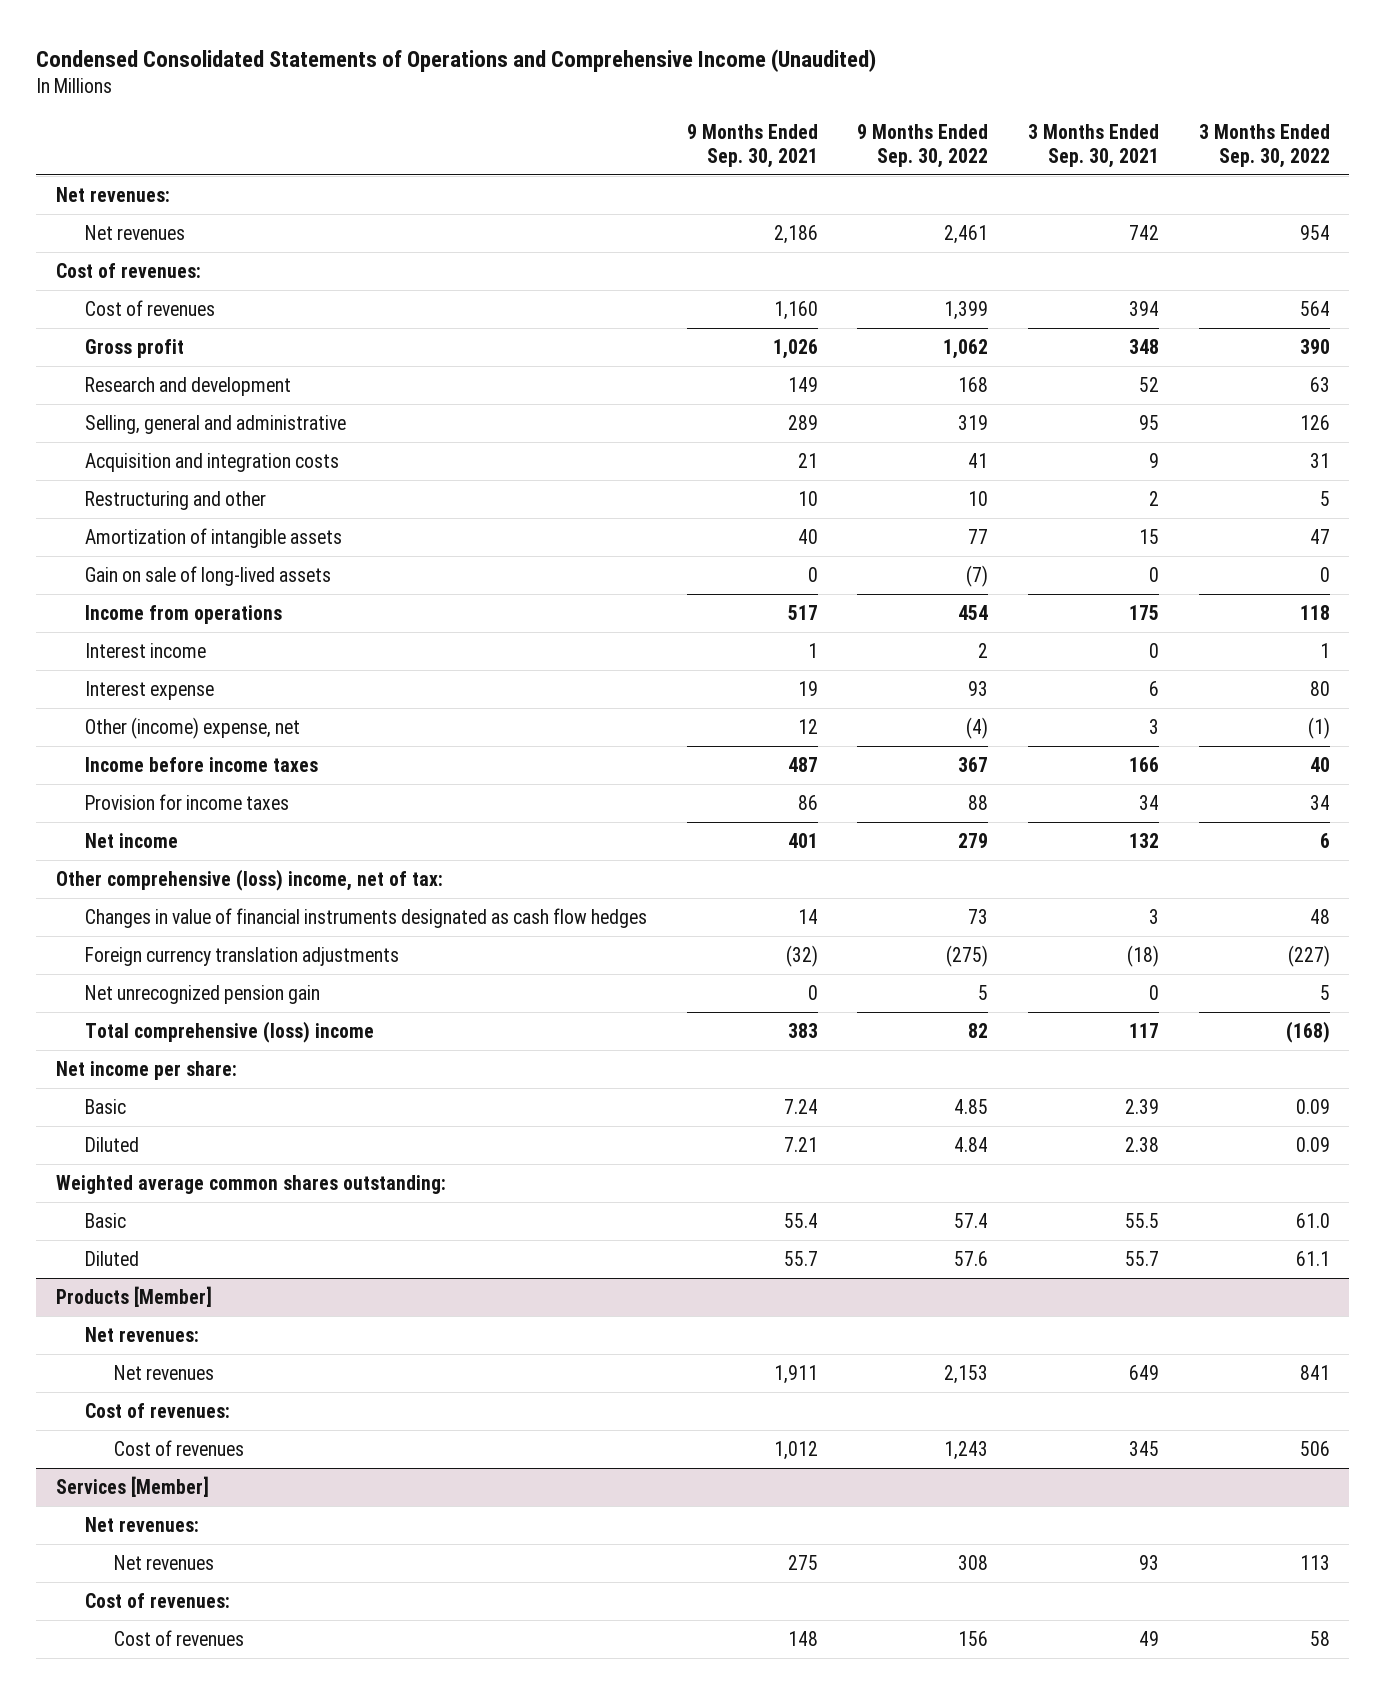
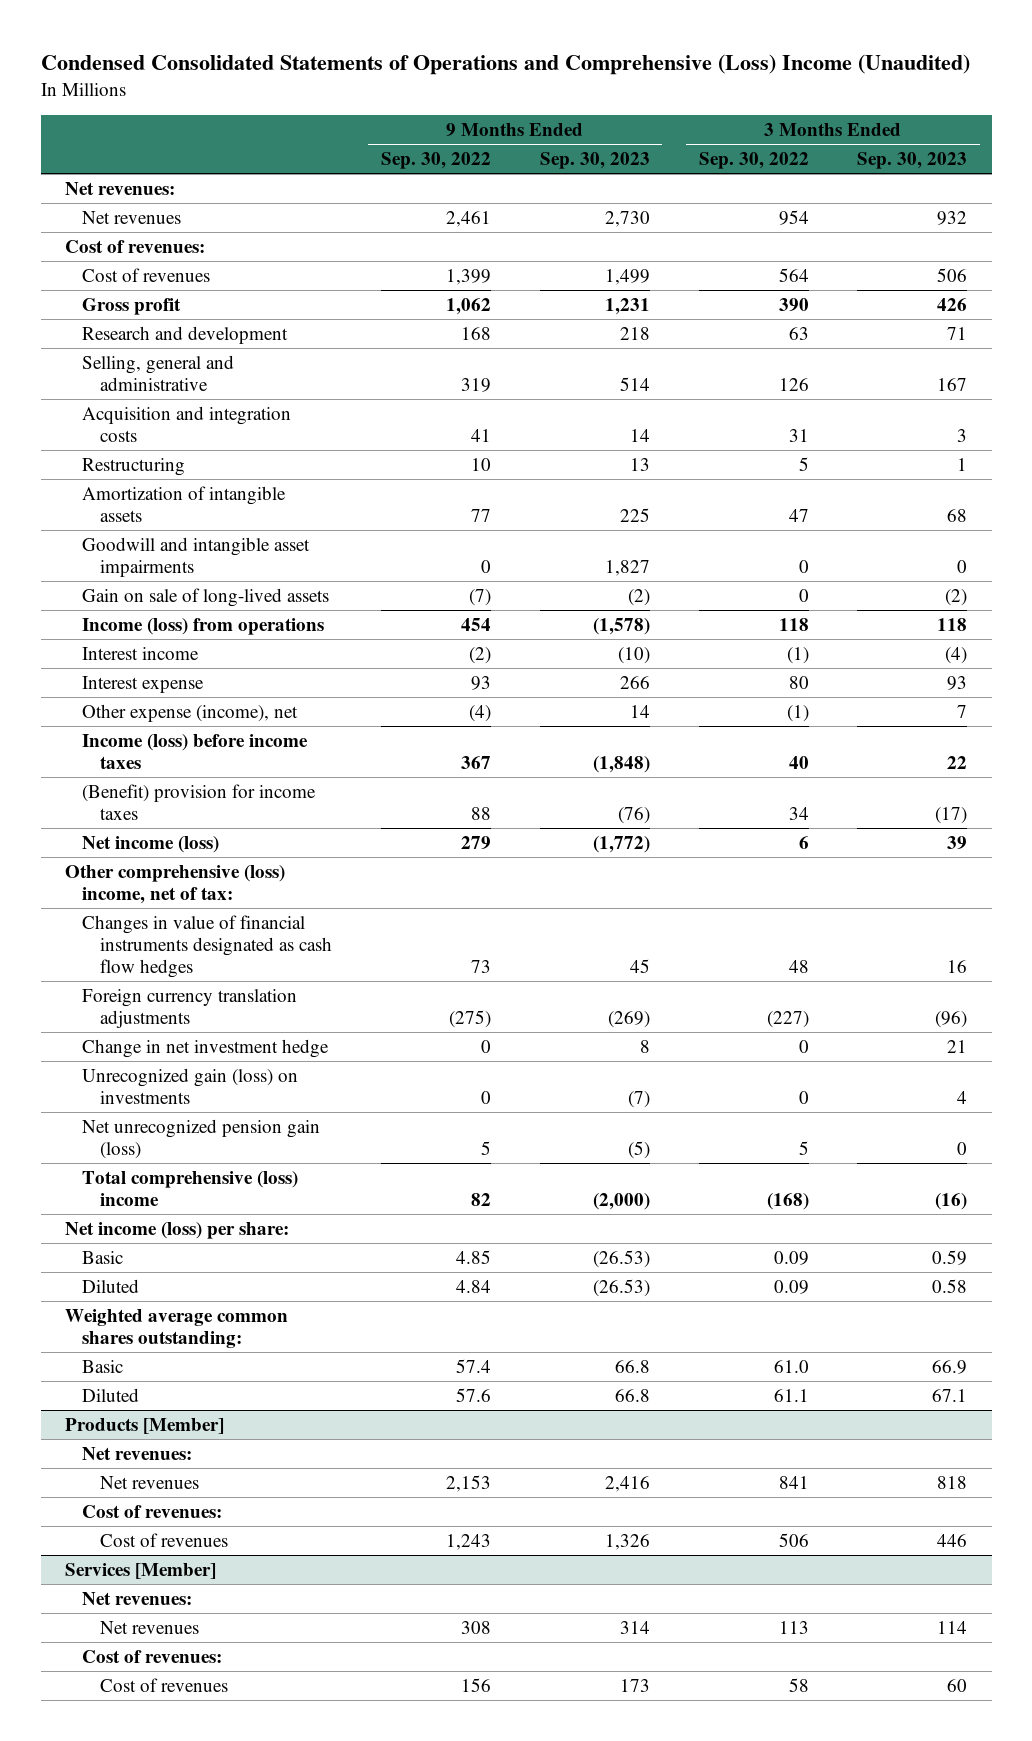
[36,48,877,72] Condensed Consolidated Statements of Operations and Comprehensive Income (Unaudited) -> [40,54,970,76] Condensed Consolidated Statements of Operations and Comprehensive (Loss) Income (Unaudited)
[686,123,818,168] 9 Months Ended Sep. 30, 2021 -> none
[1027,123,1159,168] 3 Months Ended Sep. 30, 2021 -> none
none -> [539,151,650,169] Sep. 30, 2023
none -> [857,151,968,169] Sep. 30, 2023
[85,491,267,511] Restructuring and other -> none
none -> [82,457,186,476] Restructuring
none -> [82,536,311,577] Goodwill and intangible asset impairments
[85,605,283,625] Income from operations -> [82,617,325,635] Income (loss) from operations
[978,643,989,659] 2 -> [468,646,491,664] (2)
[1319,643,1330,659] 1 -> [786,646,809,664] (1)
[85,717,301,740] Other (income) expense, net -> [82,703,299,722] Other expense (income), net
[85,757,319,773] Income before income taxes -> [82,733,309,769] Income (loss) before income taxes
[85,794,290,811] Provision for income taxes -> [82,783,317,820] (Benefit) provision for income taxes
[85,833,179,849] Net income -> [82,835,220,853] Net income (loss)
none -> [82,1038,330,1058] Change in net investment hedge
none -> [82,1067,299,1104] Unrecognized gain (loss) on investments
[85,985,321,1005] Net unrecognized pension gain -> [82,1118,321,1159] Net unrecognized pension gain (loss)
[56,1061,238,1081] Net income per share: -> [65,1221,290,1239] Net income (loss) per share:

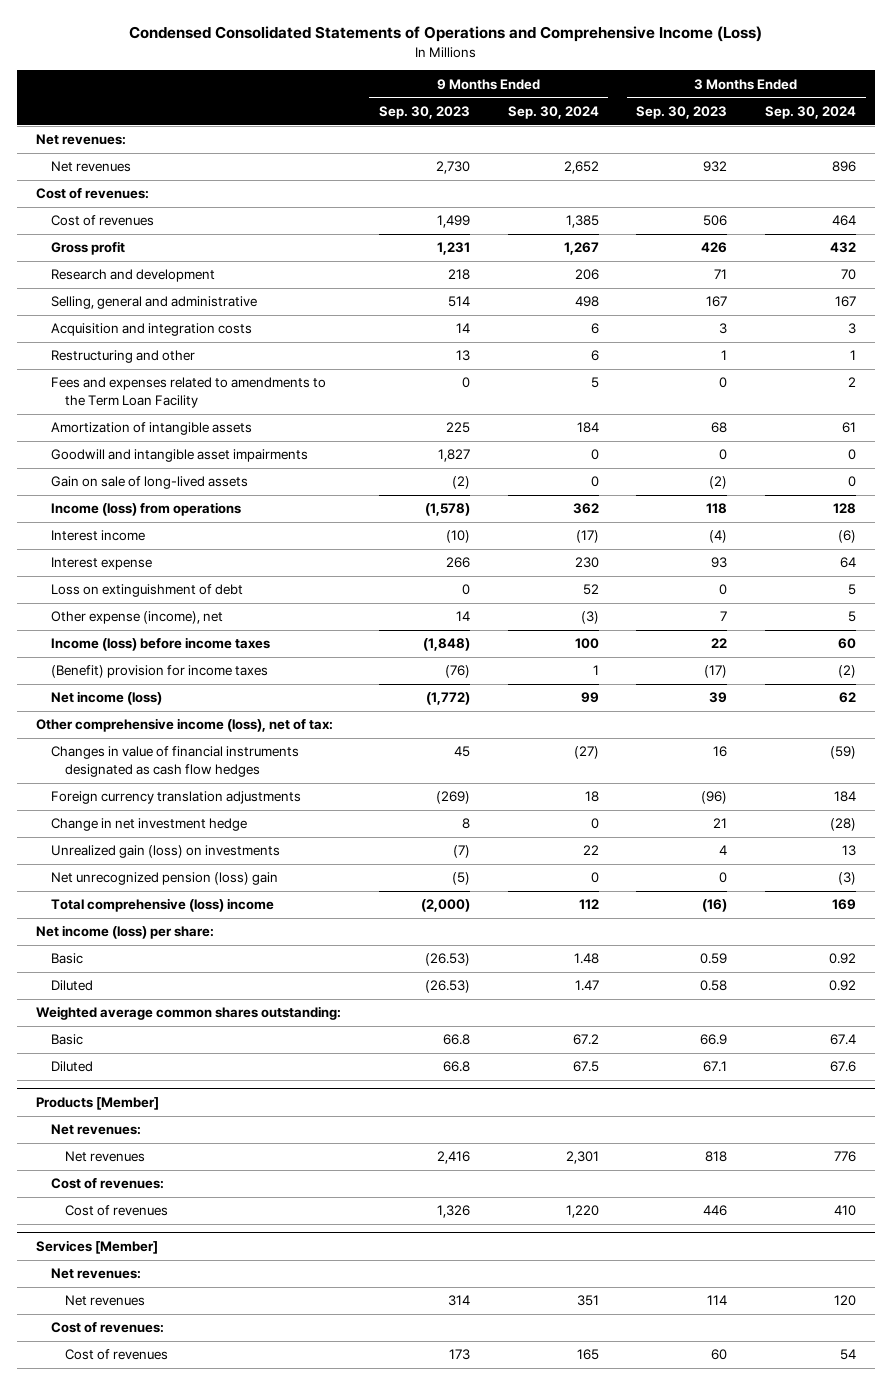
[40,54,970,76] Condensed Consolidated Statements of Operations and Comprehensive (Loss) Income (Unaudited) -> [129,26,763,43] Condensed Consolidated Statements of Operations and Comprehensive Income (Loss)
[380,151,491,169] Sep. 30, 2022 -> none
[698,151,809,169] Sep. 30, 2022 -> none
none -> [507,106,599,120] Sep. 30, 2024
none -> [765,106,857,120] Sep. 30, 2024
[82,457,186,476] Restructuring -> [50,350,195,364] Restructuring and other
none -> [50,377,326,408] Fees and expenses related to amendments to the Term Loan Facility
none -> [50,584,243,598] Loss on extinguishment of debt
[65,864,286,904] Other comprehensive (loss) income, net of tax: -> [35,718,333,733] Other comprehensive income (loss), net of tax:
[82,1067,299,1104] Unrecognized gain (loss) on investments -> [50,845,280,859] Unrealized gain (loss) on investments
[82,1118,321,1159] Net unrecognized pension gain (loss) -> [50,872,278,886] Net unrecognized pension (loss) gain

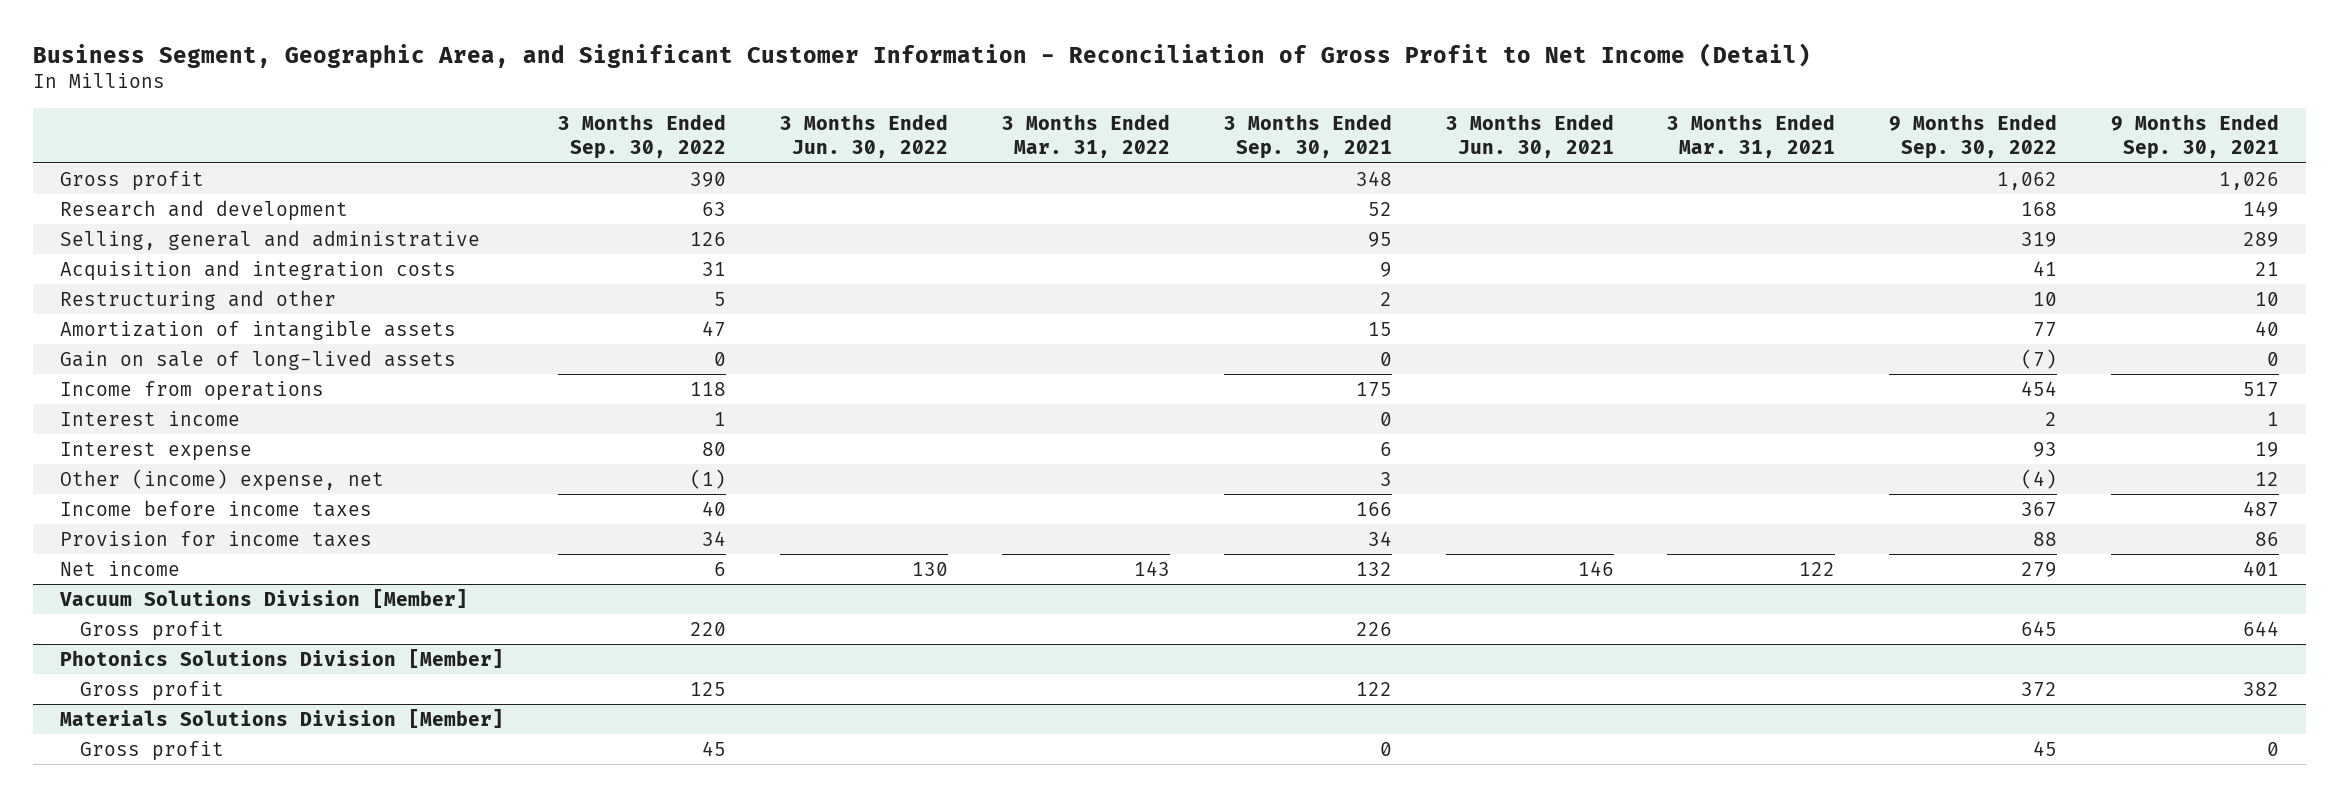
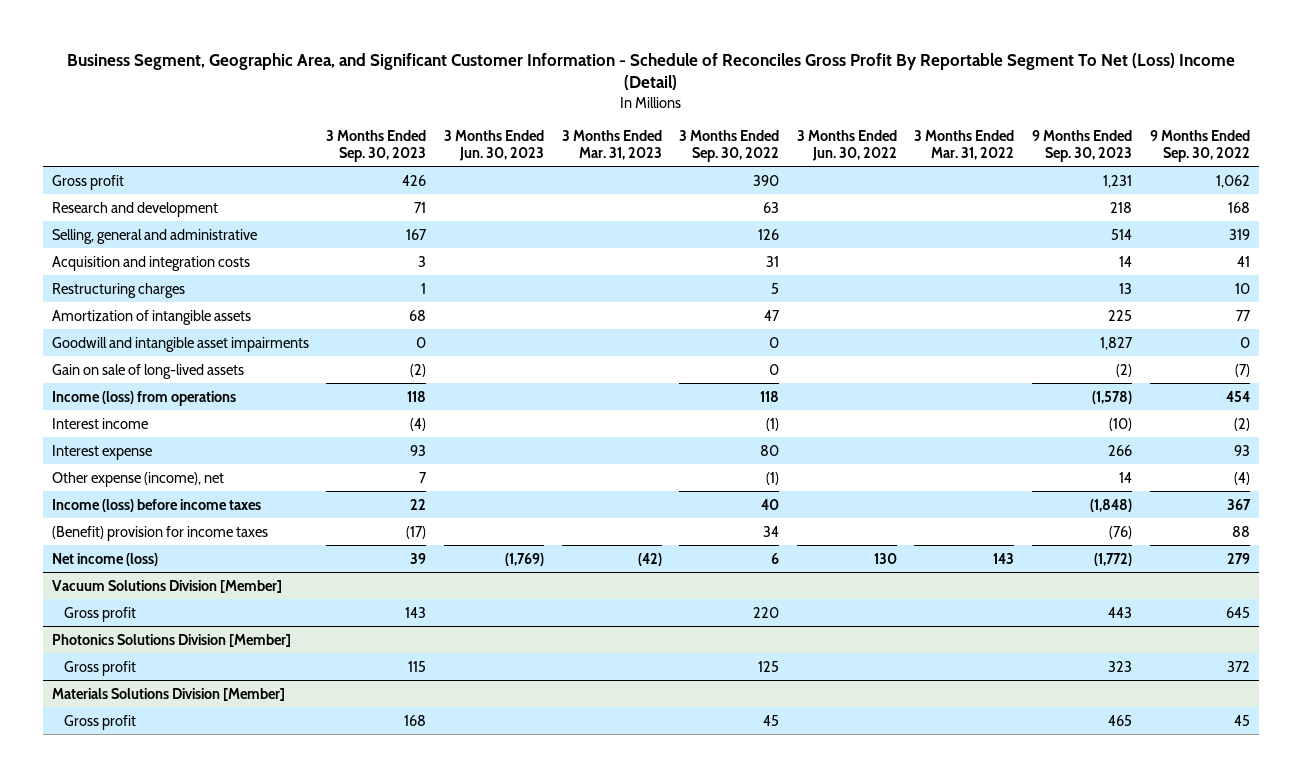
[32,42,1811,68] Business Segment, Geographic Area, and Significant Customer Information - Reconciliation of Gross Profit to Net Income (Detail) -> [66,52,1235,91] Business Segment, Geographic Area, and Significant Customer Information - Schedule of Reconciles Gross Profit By Reportable Segment To Net (Loss) Income (Detail)
[1223,113,1392,160] 3 Months Ended Sep. 30, 2021 -> none
[1445,113,1614,159] 3 Months Ended Jun. 30, 2021 -> none
[1667,113,1836,159] 3 Months Ended Mar. 31, 2021 -> none
[2111,113,2280,160] 9 Months Ended Sep. 30, 2021 -> none
none -> [326,130,427,163] 3 Months Ended Sep. 30, 2023
none -> [443,130,544,162] 3 Months Ended Jun. 30, 2023
none -> [561,130,662,161] 3 Months Ended Mar. 31, 2023
none -> [1032,130,1133,163] 9 Months Ended Sep. 30, 2023
[59,289,336,310] Restructuring and other -> none
none -> [51,282,185,298] Restructuring charges
none -> [51,336,309,352] Goodwill and intangible asset impairments
[59,380,324,401] Income from operations -> [51,390,236,406] Income (loss) from operations
[713,411,726,426] 1 -> [766,417,780,431] (1)
[2045,411,2058,426] 2 -> [1233,417,1250,431] (2)
[59,468,384,491] Other (income) expense, net -> [51,471,224,487] Other expense (income), net
[59,499,372,517] Income before income taxes -> [51,498,261,512] Income (loss) before income taxes
[59,530,372,547] Provision for income taxes -> [51,525,268,541] (Benefit) provision for income taxes
[59,560,180,576] Net income -> [51,552,158,566] Net income (loss)

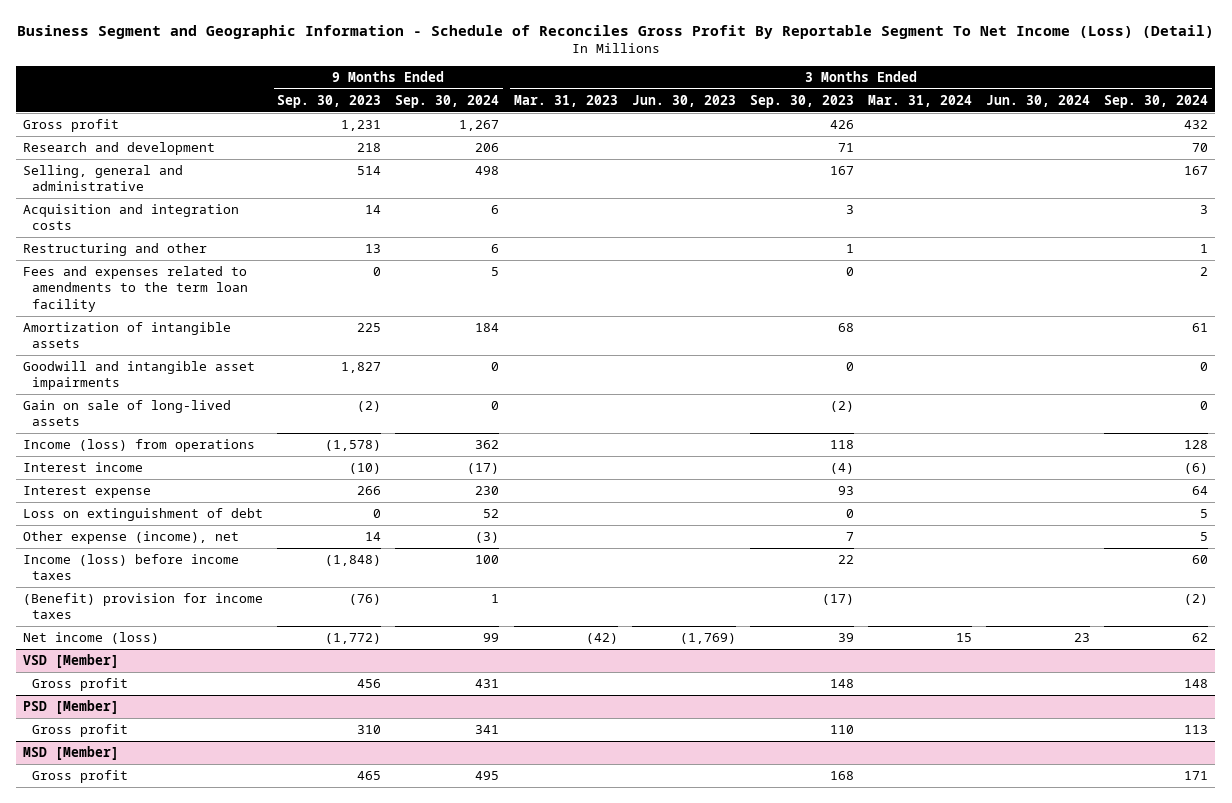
[66,52,1235,91] Business Segment, Geographic Area, and Significant Customer Information - Schedule of Reconciles Gross Profit By Reportable Segment To Net (Loss) Income (Detail) -> [16,24,1214,39] Business Segment and Geographic Information - Schedule of Reconciles Gross Profit By Reportable Segment To Net Income (Loss) (Detail)
[679,130,780,163] 3 Months Ended Sep. 30, 2022 -> none
[796,130,897,162] 3 Months Ended Jun. 30, 2022 -> none
[914,130,1015,161] 3 Months Ended Mar. 31, 2022 -> none
[1149,130,1250,163] 9 Months Ended Sep. 30, 2022 -> none
none -> [395,94,500,108] Sep. 30, 2024
none -> [868,94,973,107] Mar. 31, 2024
none -> [986,94,1091,107] Jun. 30, 2024
none -> [1104,94,1209,108] Sep. 30, 2024
[51,282,185,298] Restructuring charges -> [23,243,208,257] Restructuring and other
none -> [23,266,249,312] Fees and expenses related to amendments to the term loan facility
none -> [23,508,264,522] Loss on extinguishment of debt
[51,579,282,593] Vacuum Solutions Division [Member] -> [23,654,120,669] VSD [Member]
[405,606,427,618] 143 -> [829,679,854,689] 148
[1108,606,1133,618] 443 -> [357,679,382,689] 456
[51,633,291,647] Photonics Solutions Division [Member] -> [23,700,120,715] PSD [Member]
[408,660,427,672] 115 -> [829,725,854,735] 110
[1108,660,1133,672] 323 -> [357,725,382,735] 310
[51,687,285,701] Materials Solutions Division [Member] -> [23,746,120,761] MSD [Member]

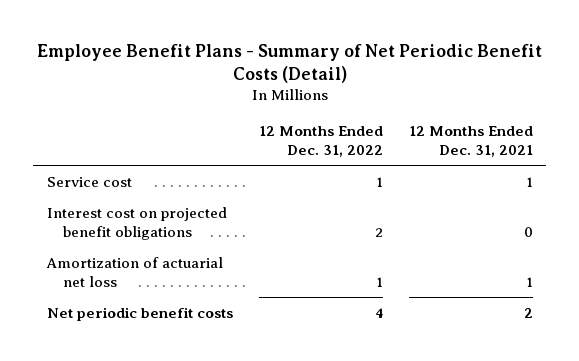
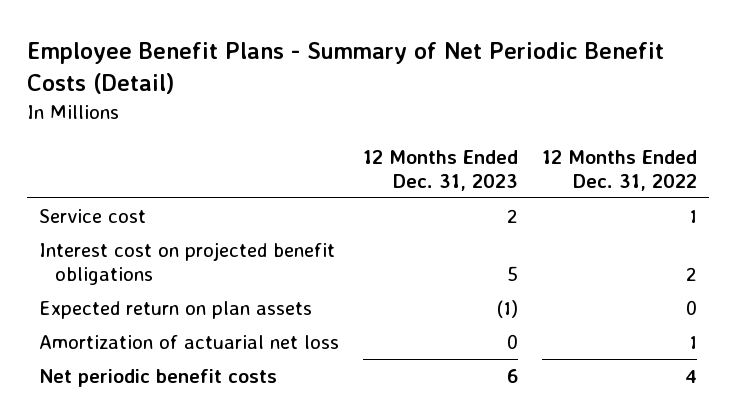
[408,126,533,158] 12 Months Ended Dec. 31, 2021 -> none
none -> [362,149,518,191] 12 Months Ended Dec. 31, 2023
none -> [38,301,312,320] Expected return on plan assets

